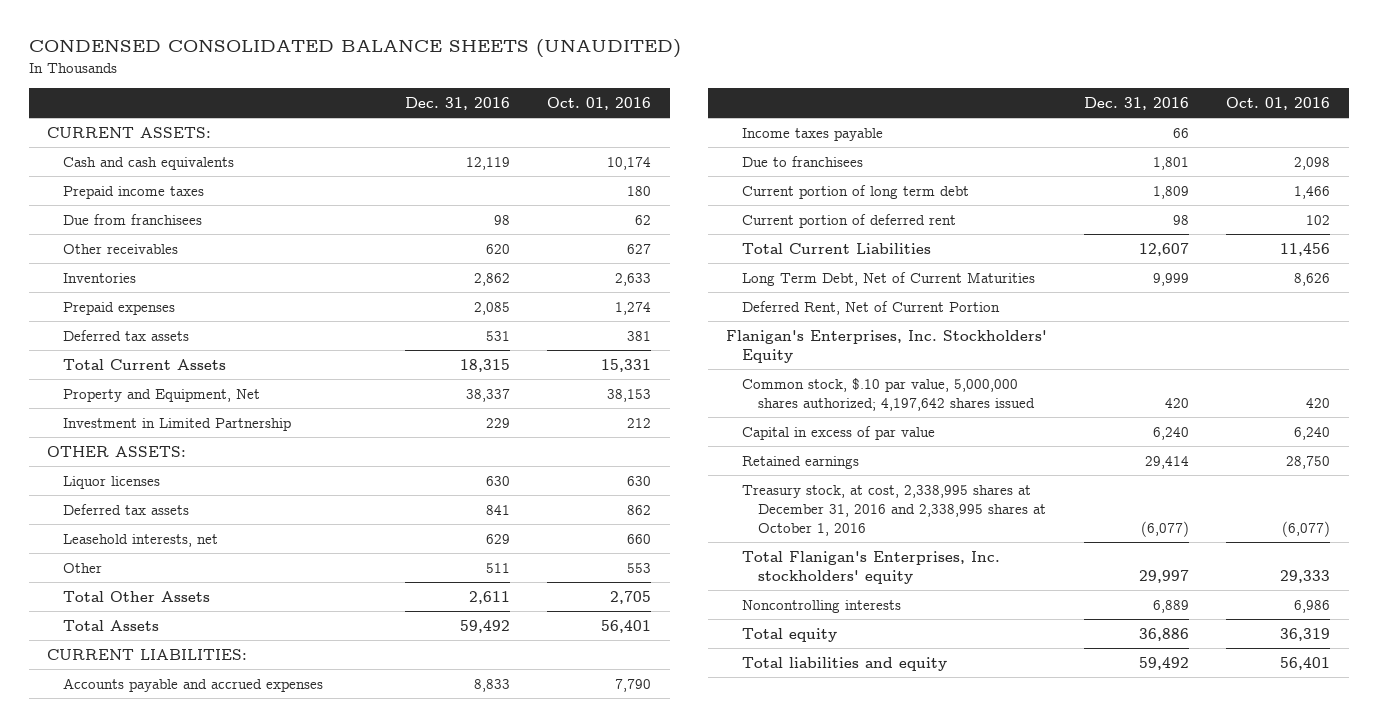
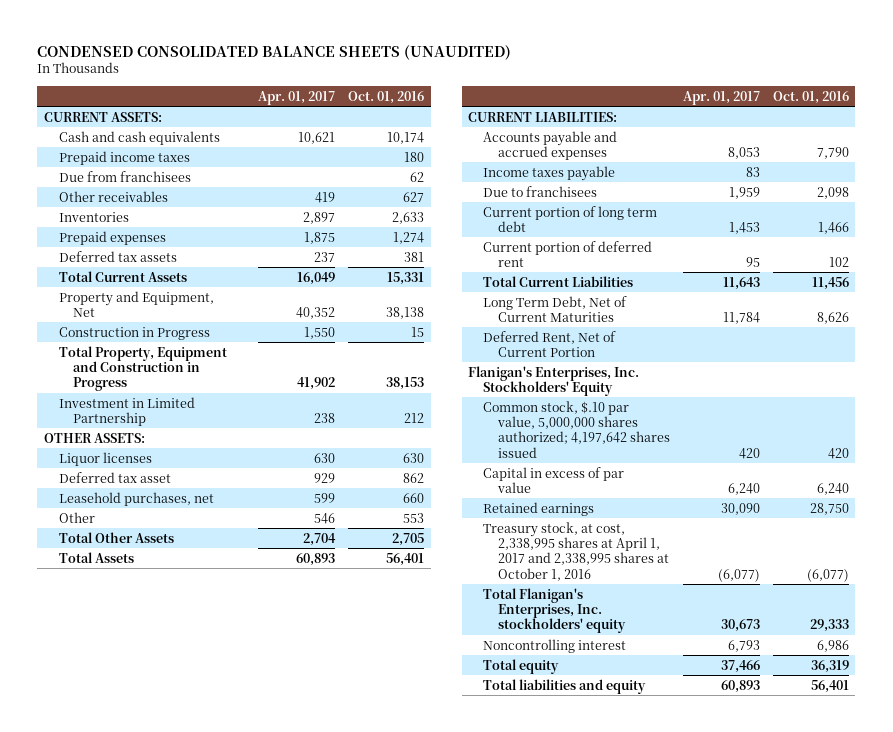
[405,96,511,110] Dec. 31, 2016 -> none
none -> [258,90,336,105] Apr. 01, 2017
[607,388,652,402] 38,153 -> [386,306,425,319] 38,138
none -> [58,326,210,340] Construction in Progress
none -> [58,345,227,392] Total Property, Equipment and Construction in Progress
[63,503,190,515] Deferred tax assets -> [58,471,171,483] Deferred tax asset
[63,533,219,547] Leasehold interests, net -> [58,491,214,506] Leasehold purchases, net
[742,484,1047,536] Treasury stock, at cost, 2,338,995 shares at December 31, 2016 and 2,338,995 shares at October 1, 2016 -> [483,521,670,581] Treasury stock, at cost, 2,338,995 shares at April 1, 2017 and 2,338,995 shares at October 1, 2016
[742,599,902,613] Noncontrolling interests -> [483,638,627,653] Noncontrolling interest

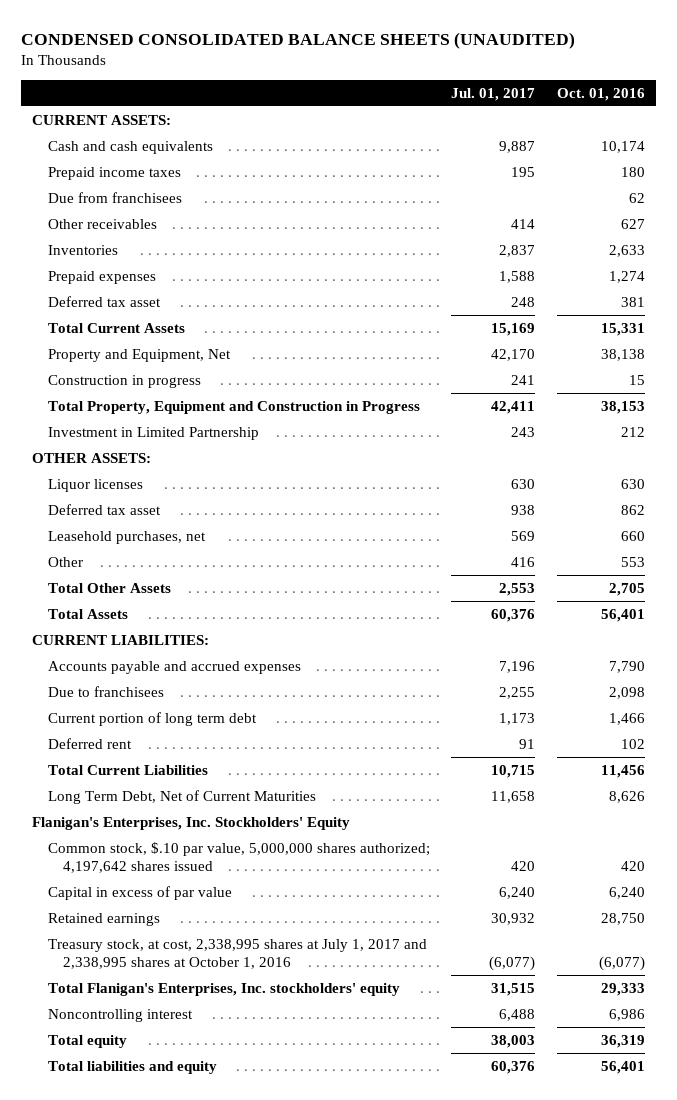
[258,90,336,105] Apr. 01, 2017 -> none
none -> [451,88,536,102] Jul. 01, 2017
[58,250,177,262] Deferred tax assets -> [47,295,161,307] Deferred tax asset
[58,326,210,340] Construction in Progress -> [47,374,201,388] Construction in progress
[483,165,616,181] Income taxes payable -> none
[483,240,653,267] Current portion of deferred rent -> [47,737,132,749] Deferred rent
[483,330,617,357] Deferred Rent, Net of Current Portion -> none
[483,521,670,581] Treasury stock, at cost, 2,338,995 shares at April 1, 2017 and 2,338,995 shares at October 1, 2016 -> [47,938,427,970] Treasury stock, at cost, 2,338,995 shares at July 1, 2017 and 2,338,995 shares at October 1, 2016

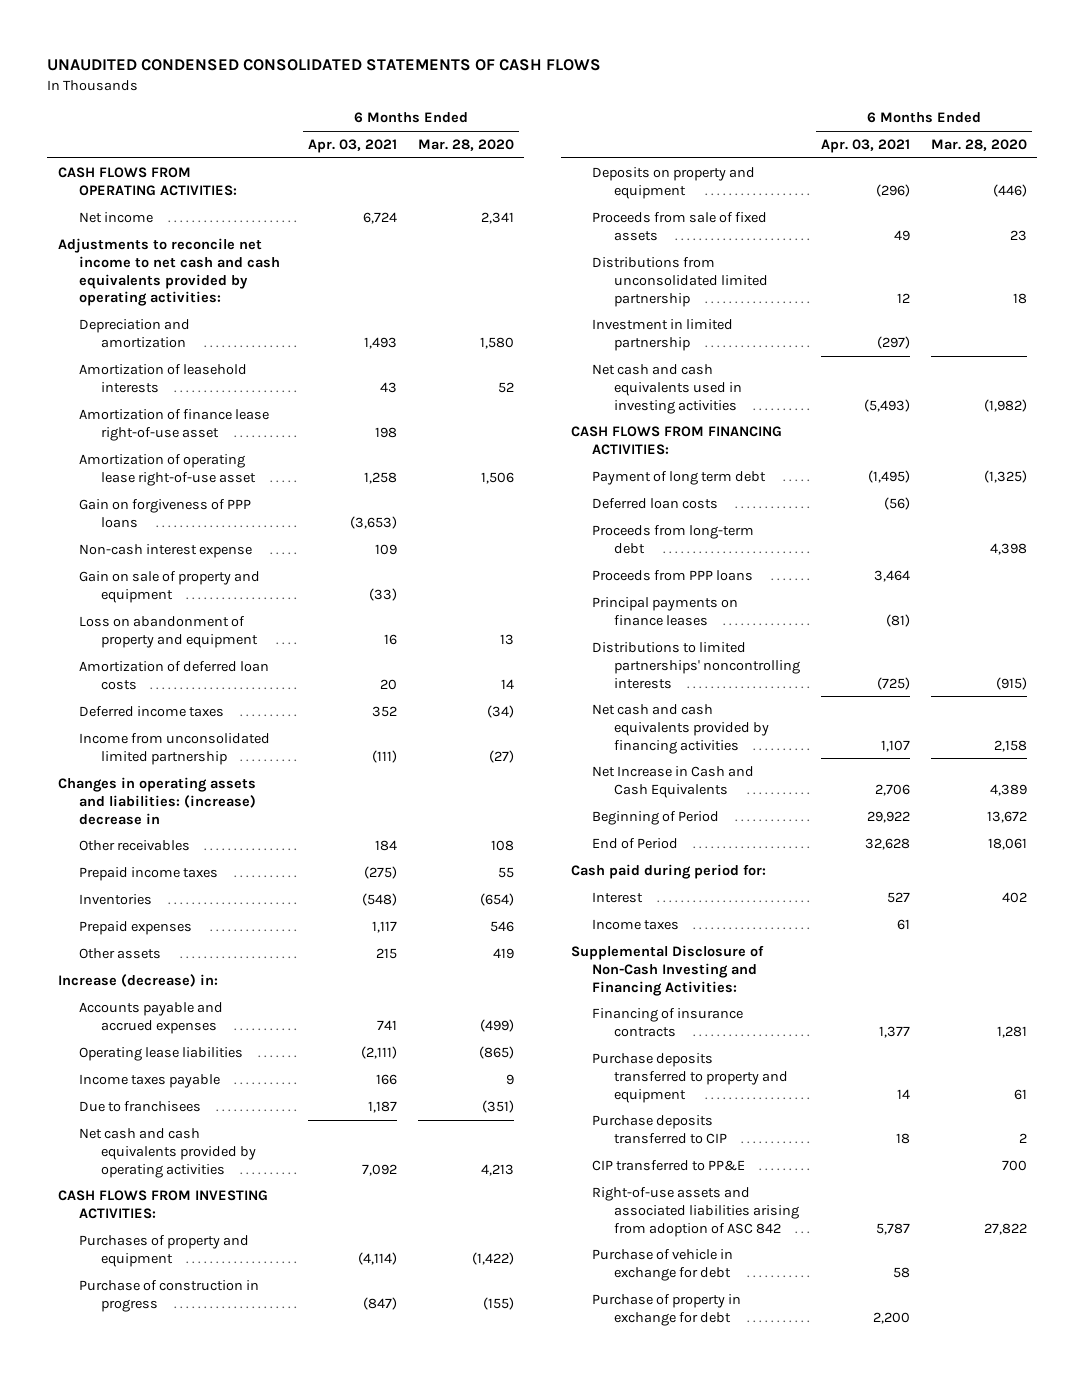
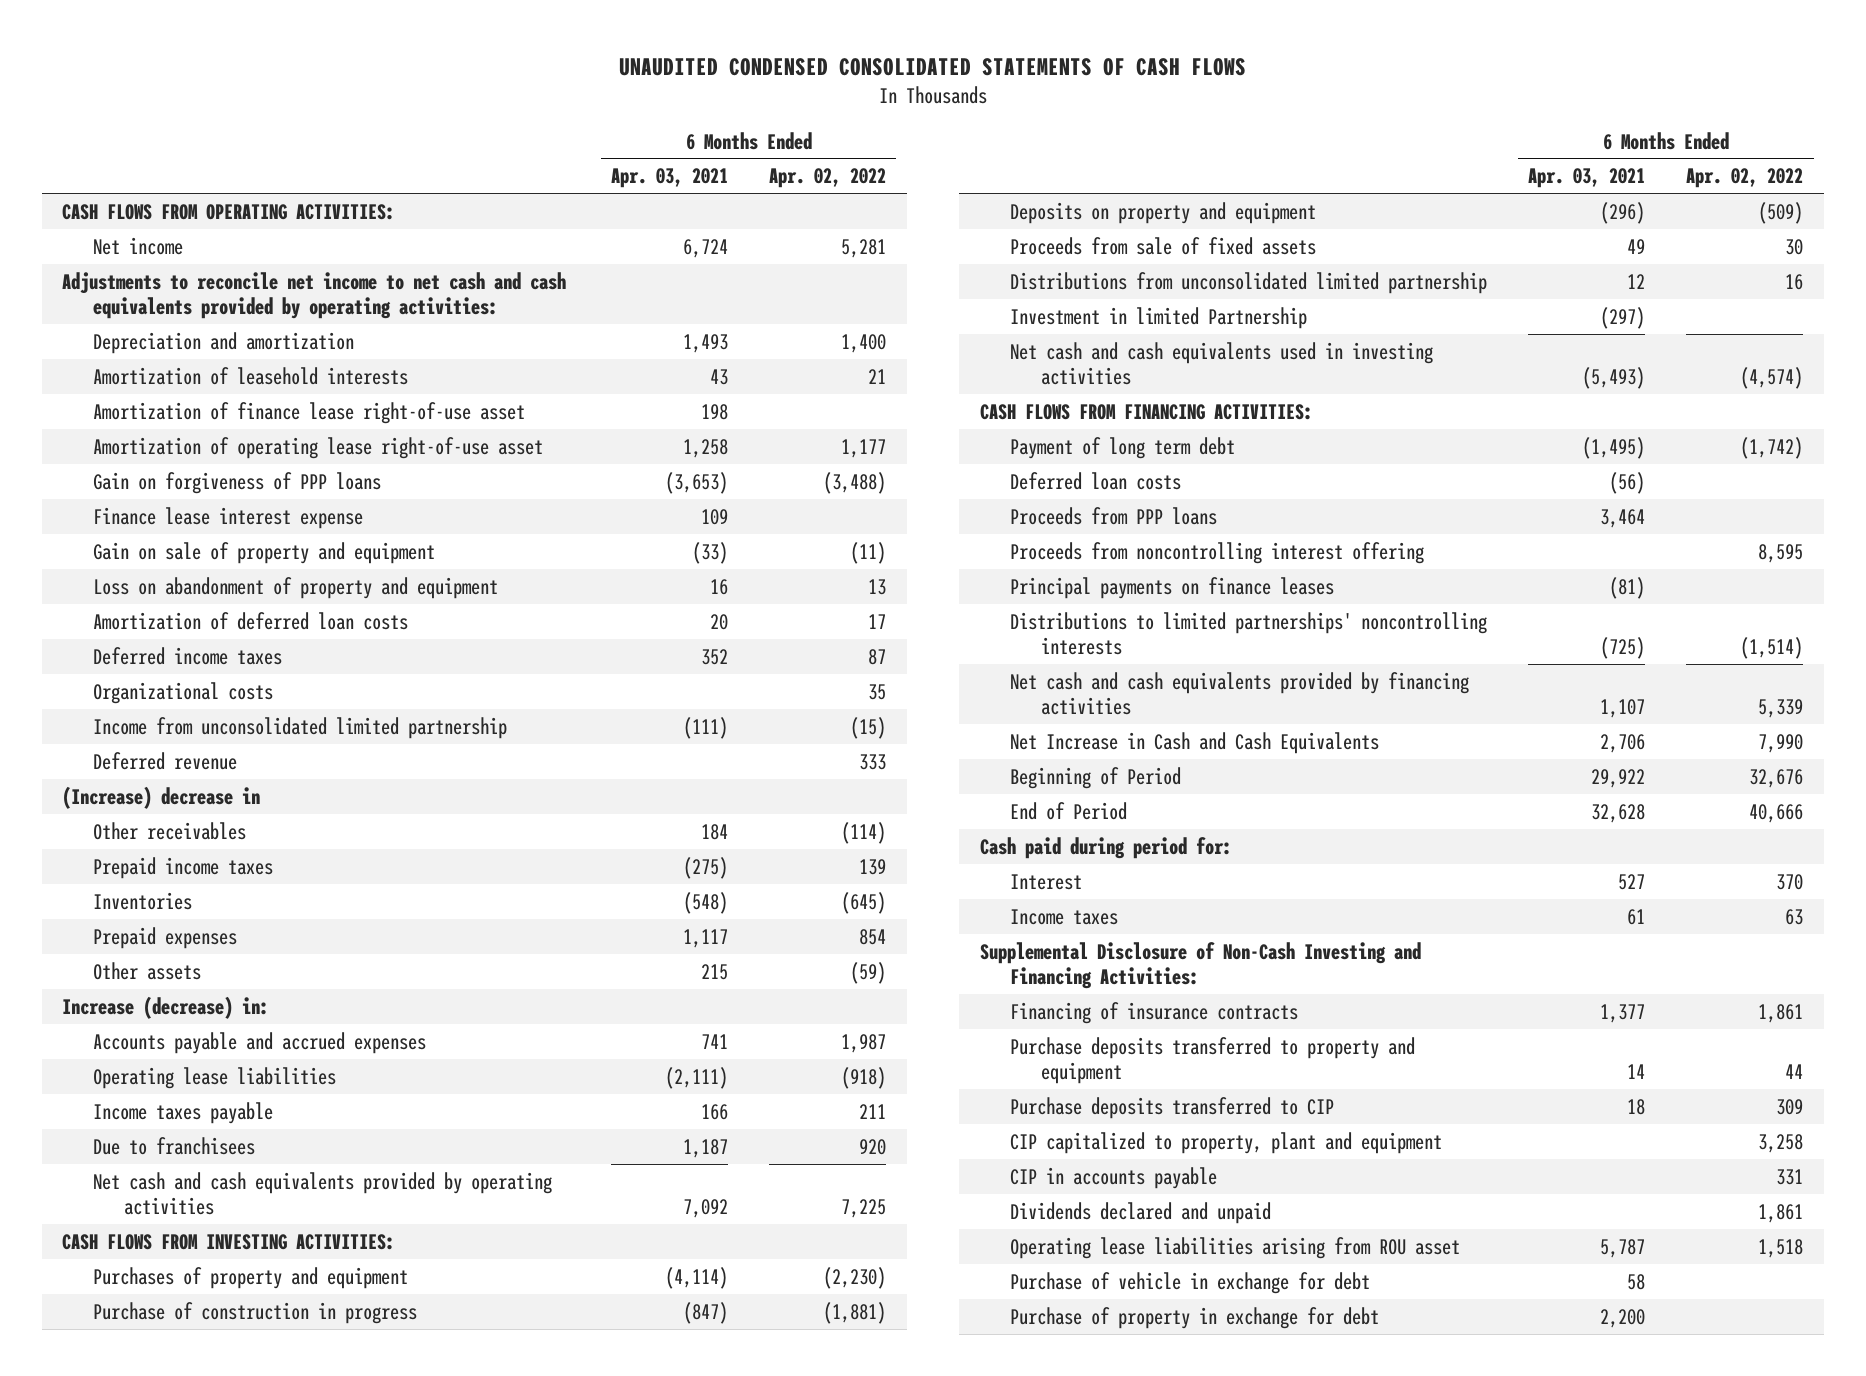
[417,139,514,152] Mar. 28, 2020 -> none
none -> [769,168,887,189] Apr. 02, 2022
[79,544,253,559] Non-cash interest expense -> [93,506,364,529] Finance lease interest expense
none -> [93,681,274,704] Organizational costs
[57,777,257,825] Changes in operating assets and liabilities: (increase) decrease in -> none
none -> [93,751,238,770] Deferred revenue
none -> [62,785,261,809] (Increase) decrease in
[592,319,734,351] Investment in limited partnership -> [1010,306,1308,329] Investment in limited Partnership
[592,525,755,554] Proceeds from long-term debt -> none
none -> [1010,541,1425,564] Proceeds from noncontrolling interest offering
[592,1160,746,1172] CIP transferred to PP&E -> [1010,1131,1443,1154] CIP capitalized to property, plant and equipment
none -> [1010,1166,1218,1189] CIP in accounts payable
none -> [1010,1201,1272,1224] Dividends declared and unpaid
[592,1187,799,1237] Right-of-use assets and associated liabilities arising from adoption of ASC 842 -> [1010,1236,1461,1259] Operating lease liabilities arising from ROU asset

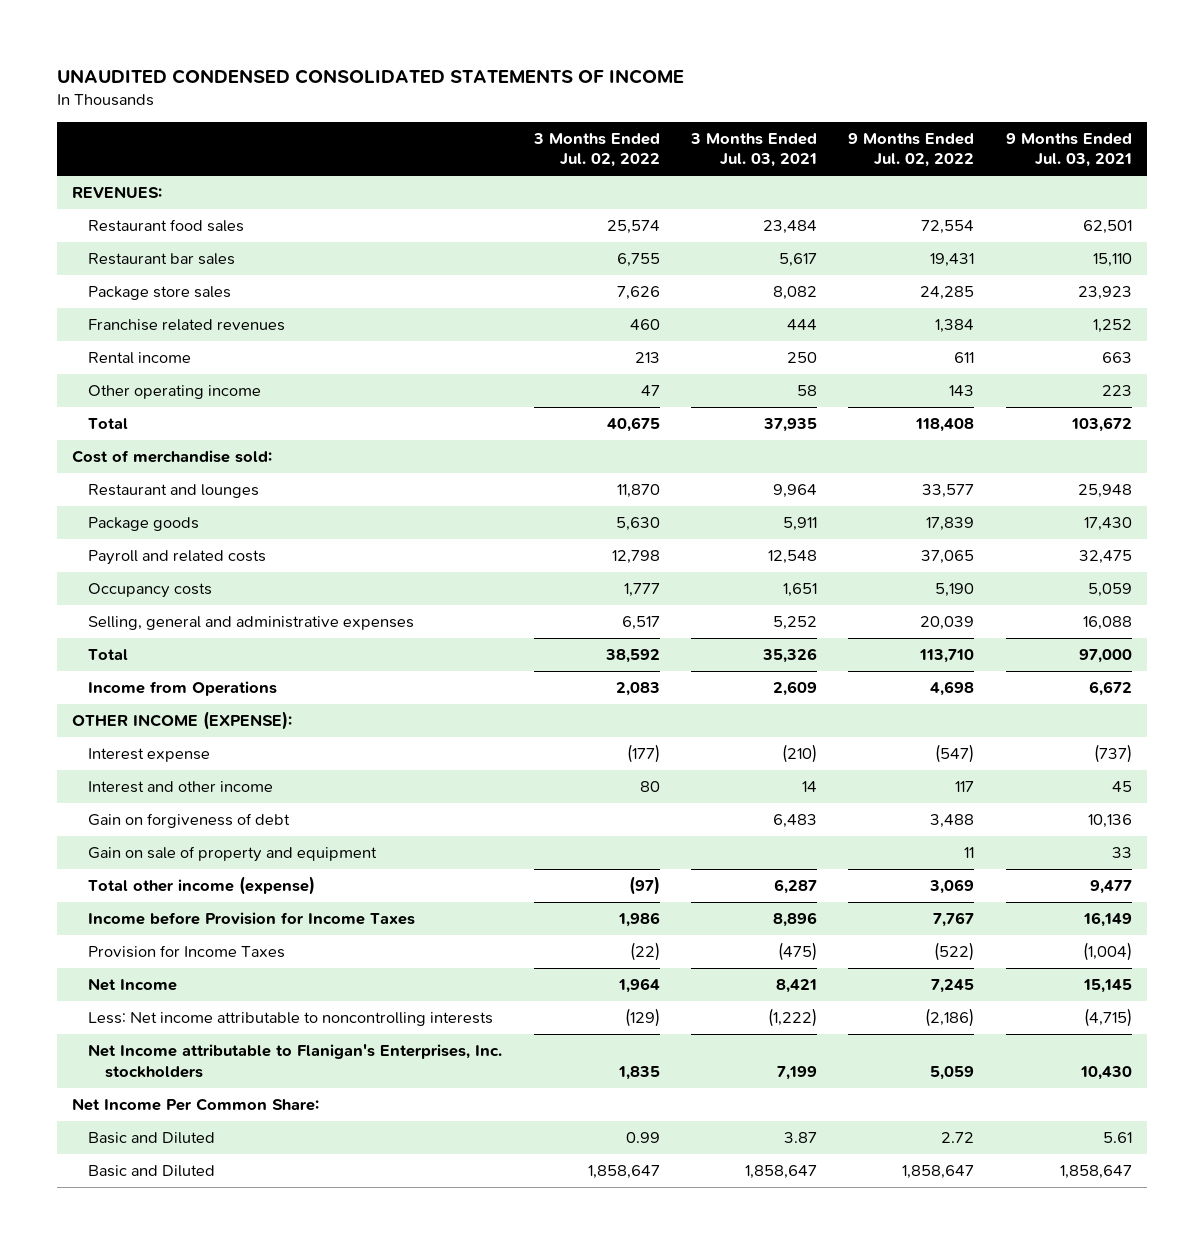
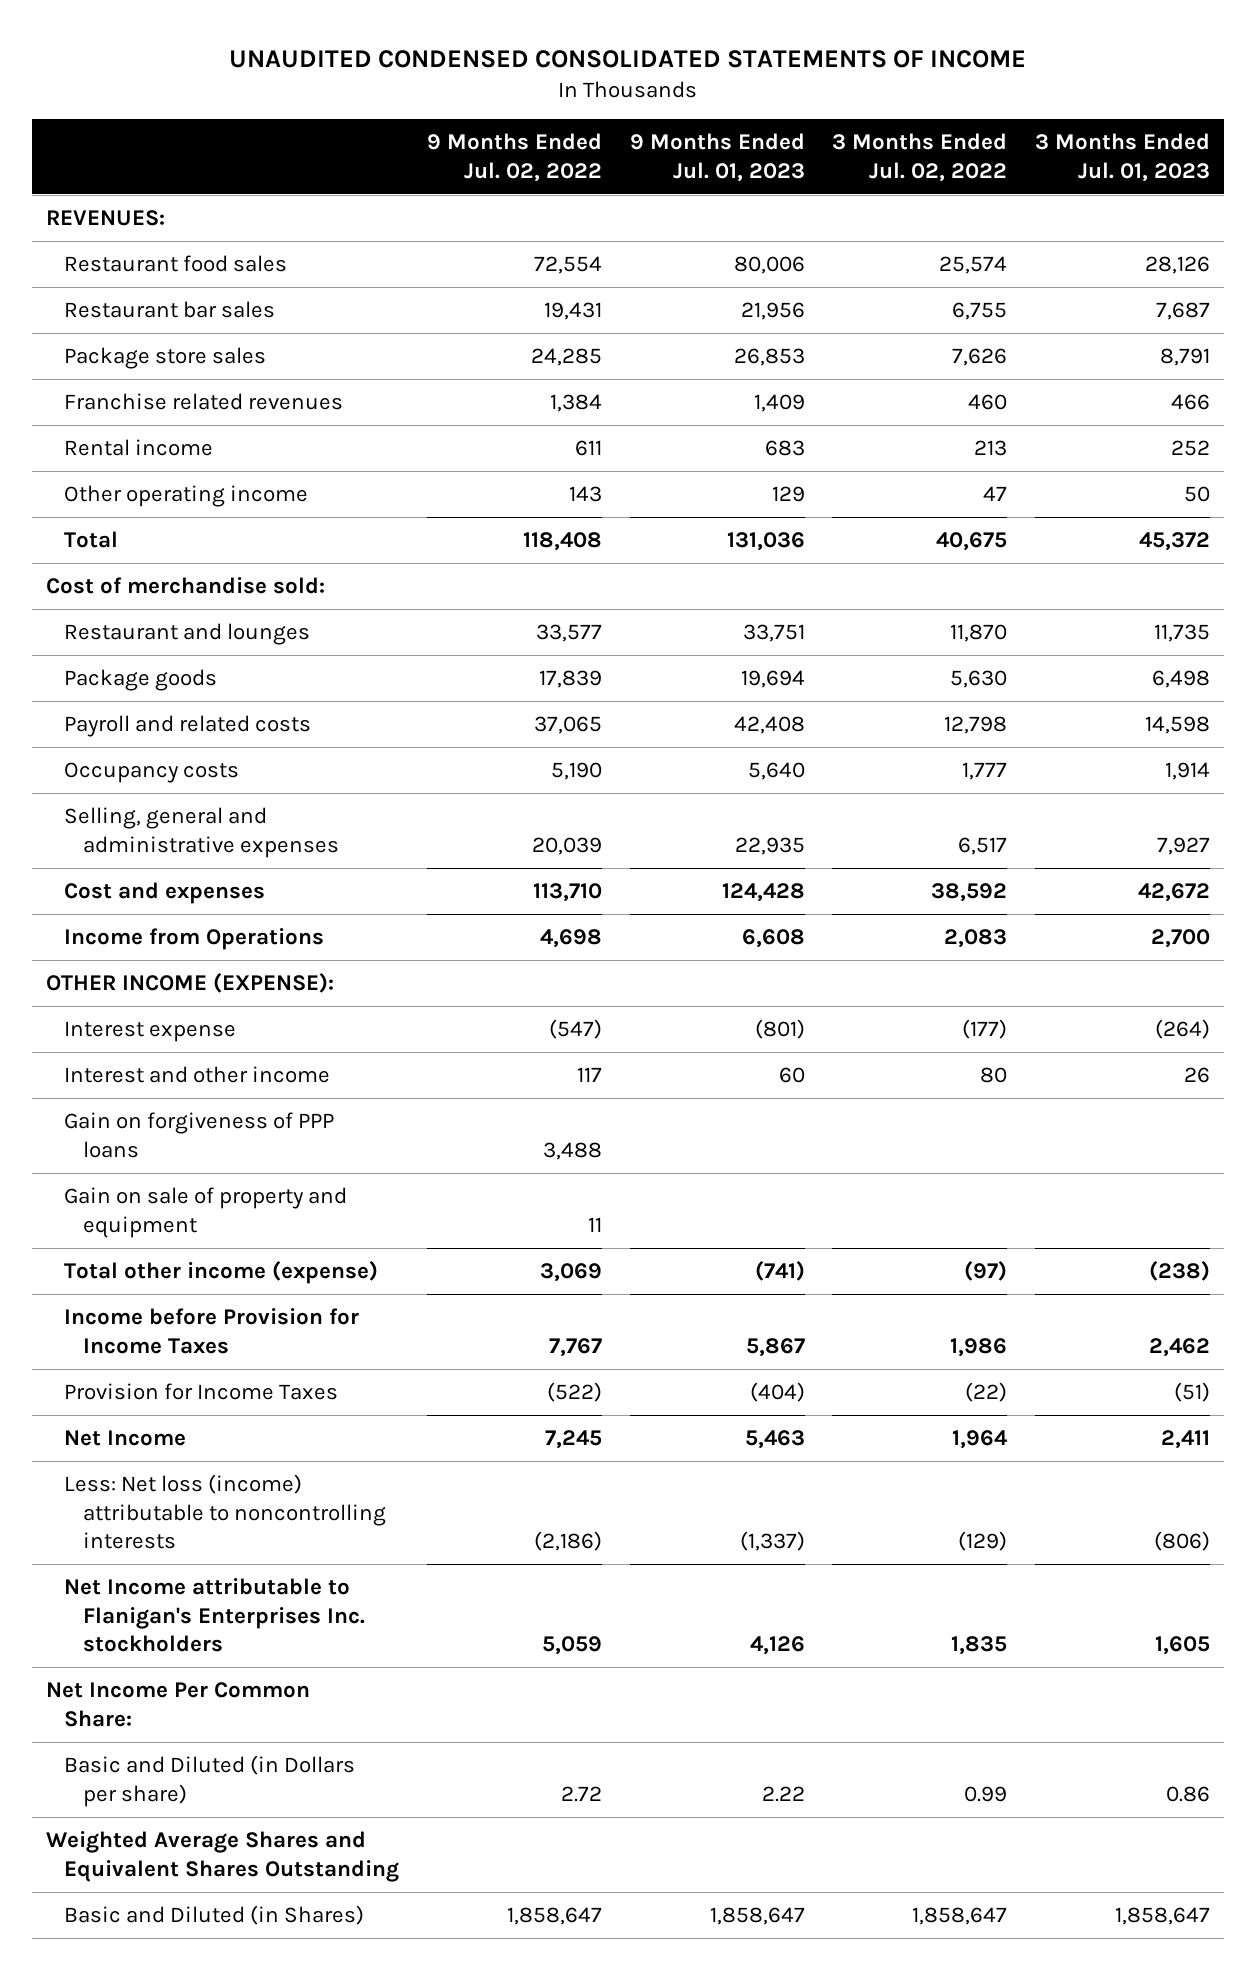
[690,133,818,168] 3 Months Ended Jul. 03, 2021 -> none
[1005,133,1132,168] 9 Months Ended Jul. 03, 2021 -> none
none -> [629,133,805,182] 9 Months Ended Jul. 01, 2023
none -> [1034,133,1210,182] 3 Months Ended Jul. 01, 2023
[88,649,129,661] Total -> [64,882,266,905] Cost and expenses
[88,813,291,829] Gain on forgiveness of debt -> [64,1112,335,1158] Gain on forgiveness of PPP loans
[88,1012,494,1027] Less: Net income attributable to noncontrolling interests -> [64,1474,386,1549] Less: Net loss (income) attributable to noncontrolling interests
[88,1044,503,1078] Net Income attributable to Flanigan's Enterprises, Inc. stockholders -> [64,1578,365,1652] Net Income attributable to Flanigan's Enterprises Inc. stockholders
[88,1132,216,1145] Basic and Diluted -> [64,1755,356,1807] Basic and Diluted (in Dollars per share)
none -> [46,1831,400,1882] Weighted Average Shares and Equivalent Shares Outstanding
[88,1165,216,1178] Basic and Diluted -> [64,1905,365,1926] Basic and Diluted (in Shares)

